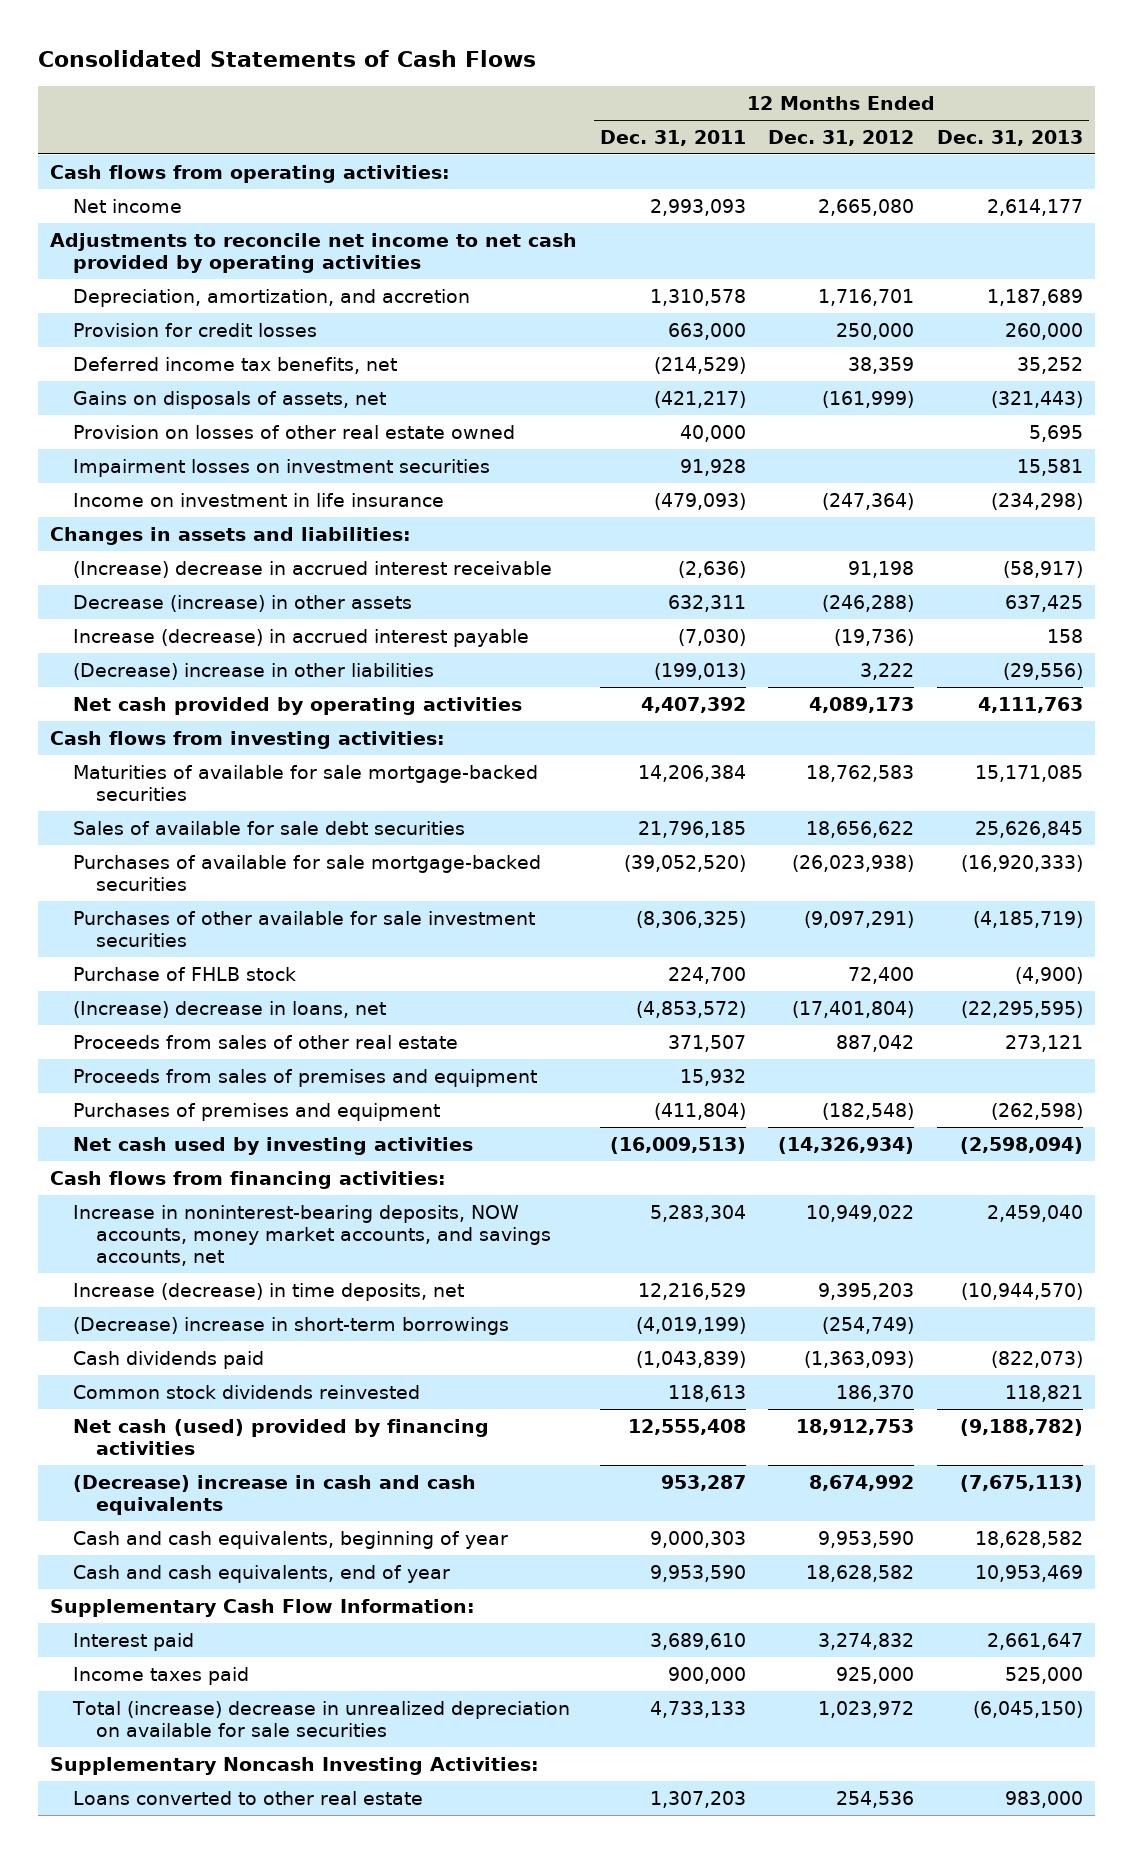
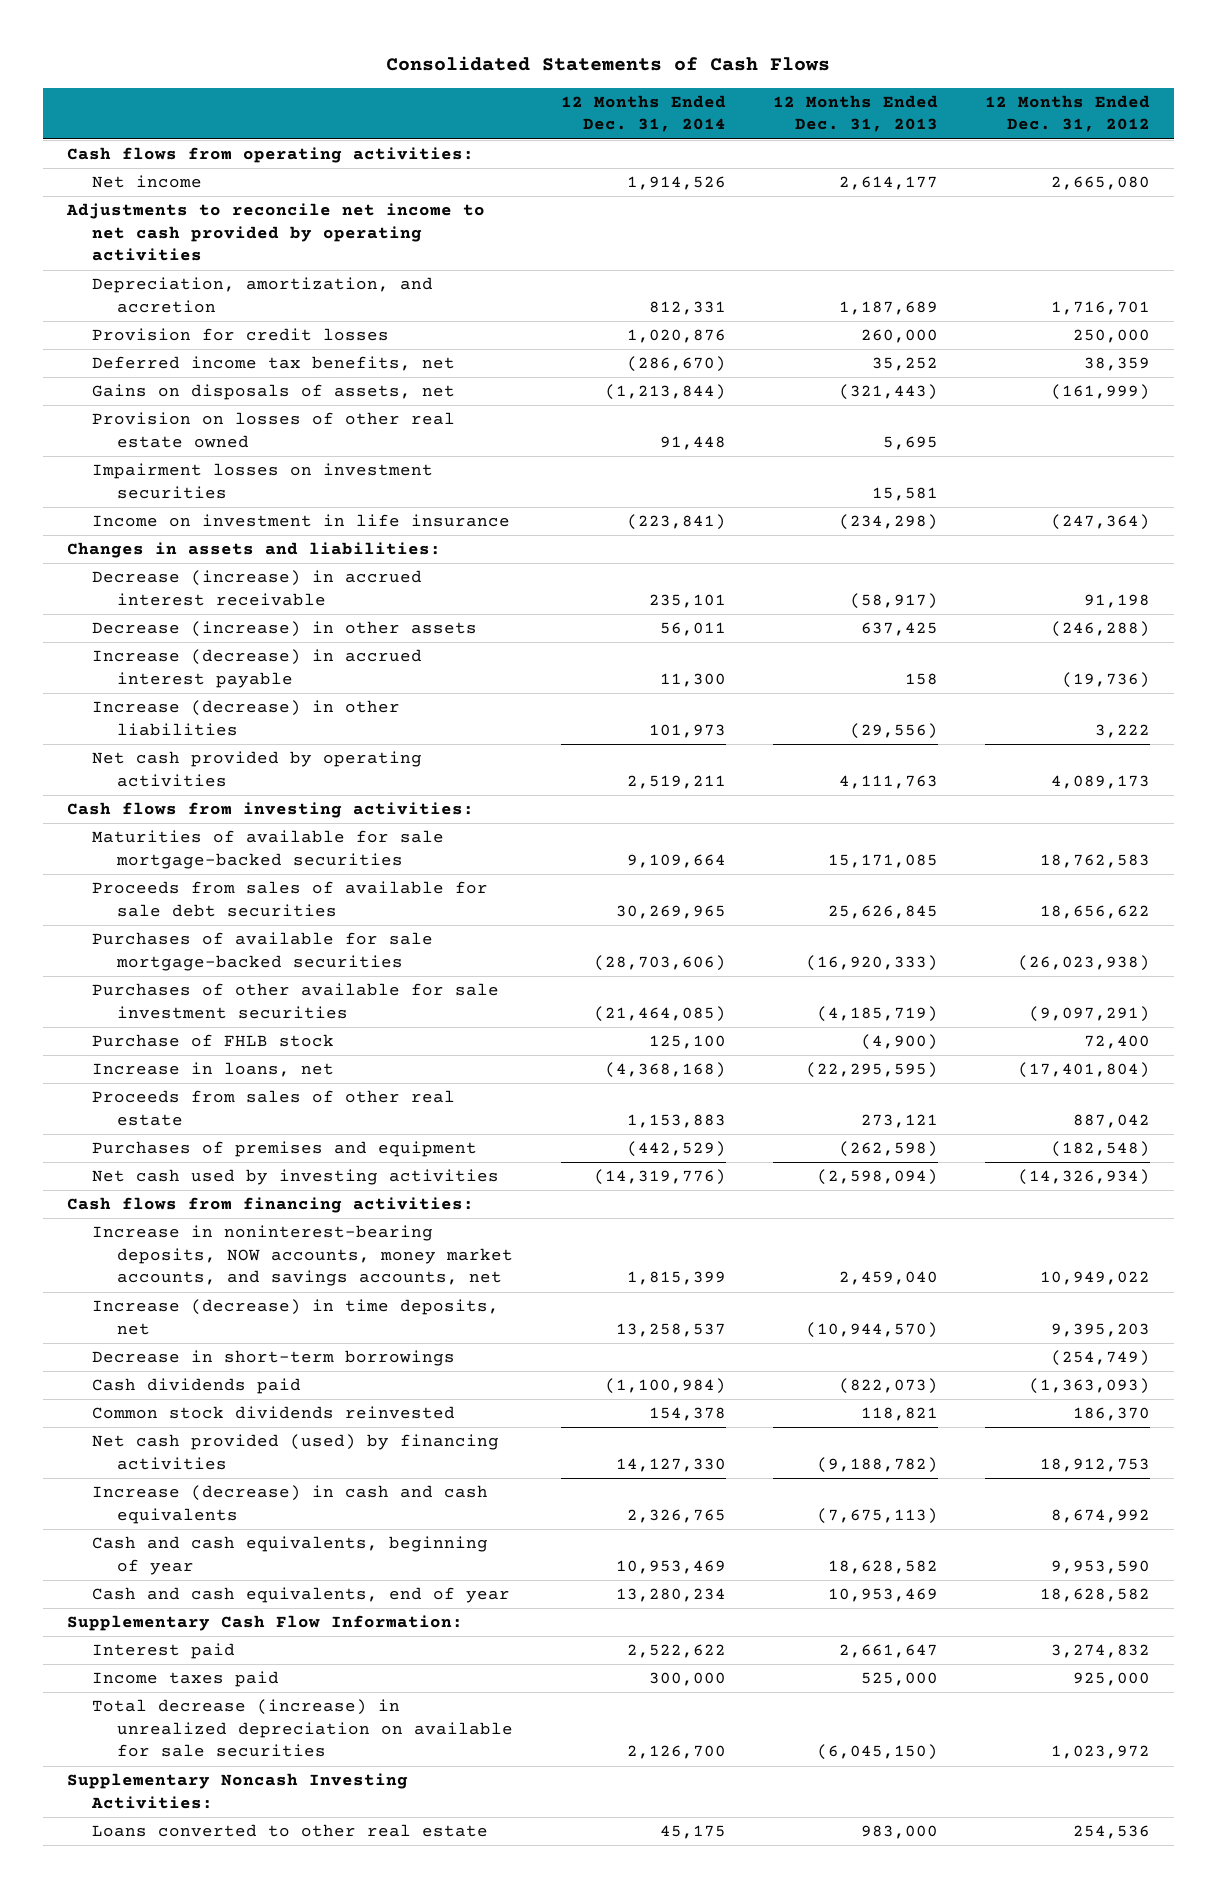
[599,129,746,146] Dec. 31, 2011 -> none
none -> [560,94,726,133] 12 Months Ended Dec. 31, 2014
[72,560,552,578] (Increase) decrease in accrued interest receivable -> [92,570,423,606] Decrease (increase) in accrued interest receivable
[72,662,434,680] (Decrease) increase in other liabilities -> [92,700,401,736] Increase (decrease) in other liabilities
[72,820,465,835] Sales of available for sale debt securities -> [92,881,489,917] Proceeds from sales of available for sale debt securities
[72,1000,386,1018] (Increase) decrease in loans, net -> [92,1062,335,1078] Increase in loans, net
[72,1068,537,1087] Proceeds from sales of premises and equipment -> none
[72,1316,509,1335] (Decrease) increase in short-term borrowings -> [92,1350,456,1367] Decrease in short-term borrowings
[72,1418,489,1455] Net cash (used) provided by financing activities -> [92,1434,500,1470] Net cash provided (used) by financing activities
[72,1474,476,1515] (Decrease) increase in cash and cash equivalents -> [92,1485,489,1524] Increase (decrease) in cash and cash equivalents
[71,1700,570,1737] Total (increase) decrease in unrealized depreciation on available for sale securities -> [92,1699,514,1758] Total decrease (increase) in unrealized depreciation on available for sale securities

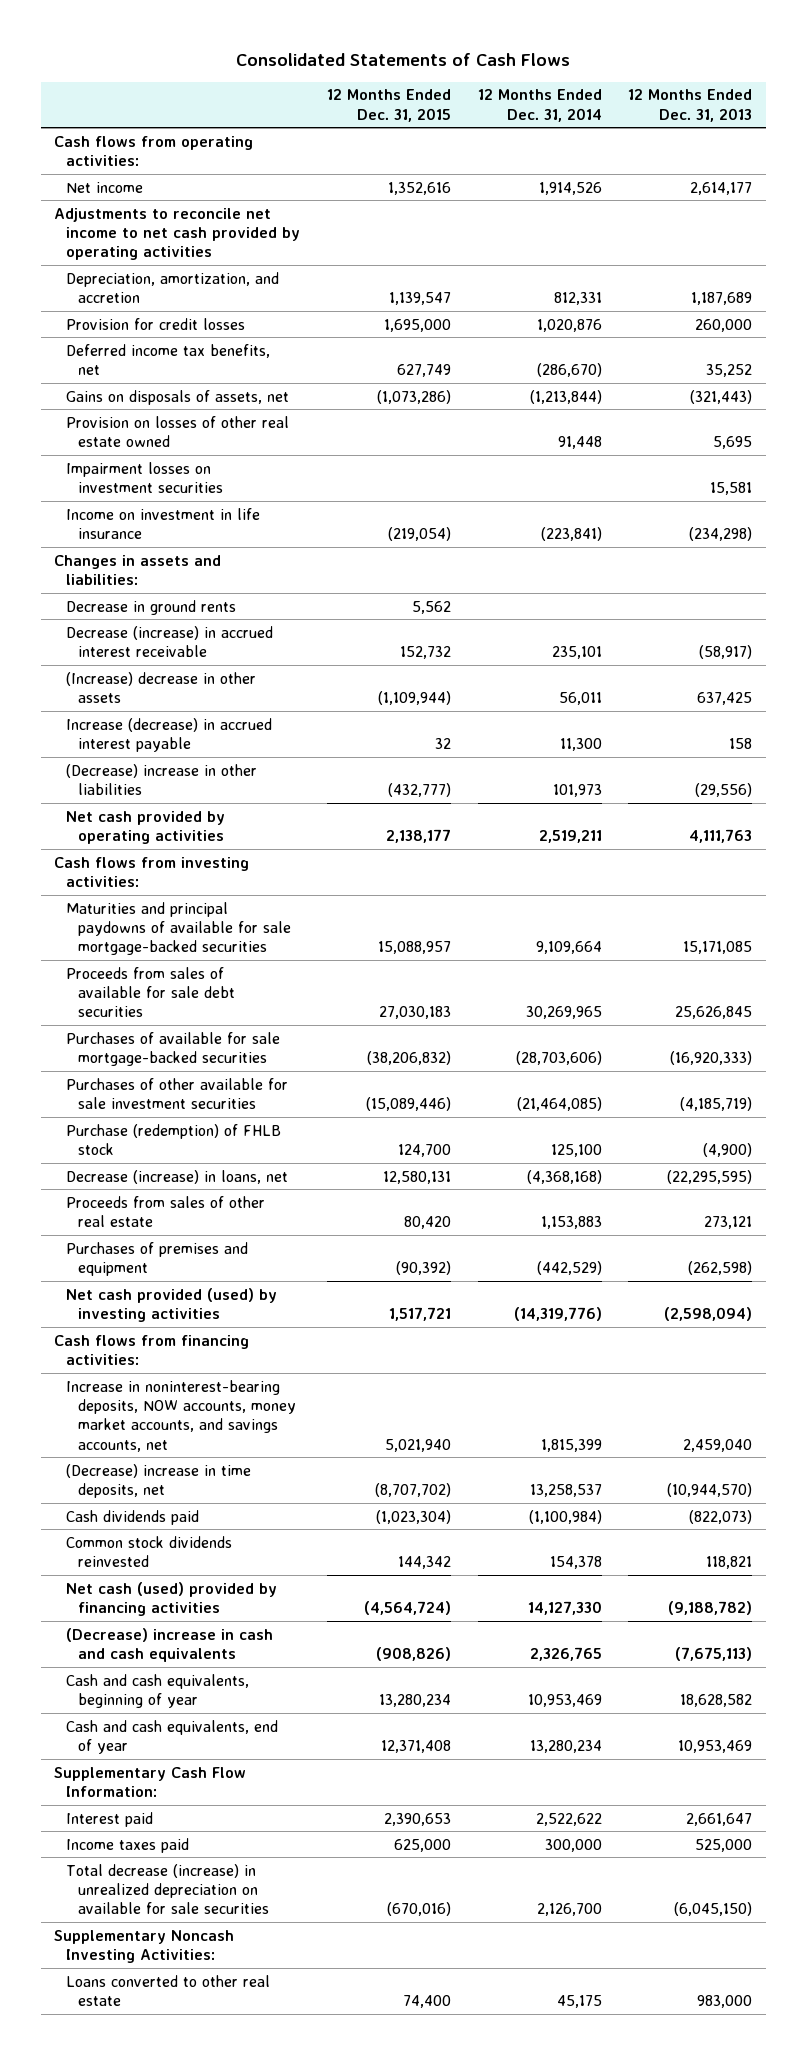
[985,94,1151,133] 12 Months Ended Dec. 31, 2012 -> none
none -> [326,89,451,122] 12 Months Ended Dec. 31, 2015
none -> [66,599,237,615] Decrease in ground rents
[92,621,478,638] Decrease (increase) in other assets -> [66,671,257,703] (Increase) decrease in other assets
[92,700,401,736] Increase (decrease) in other liabilities -> [66,763,258,795] (Decrease) increase in other liabilities
[92,830,445,869] Maturities of available for sale mortgage-backed securities -> [66,901,292,956] Maturities and principal paydowns of available for sale mortgage-backed securities
[92,1034,335,1048] Purchase of FHLB stock -> [66,1123,282,1155] Purchase (redemption) of FHLB stock
[92,1062,335,1078] Increase in loans, net -> [66,1169,289,1184] Decrease (increase) in loans, net
[92,1169,500,1186] Net cash used by investing activities -> [66,1287,278,1322] Net cash provided (used) by investing activities
[92,1350,456,1367] Decrease in short-term borrowings -> none
[92,1299,500,1335] Increase (decrease) in time deposits, net -> [66,1463,252,1498] (Decrease) increase in time deposits, net
[92,1434,500,1470] Net cash provided (used) by financing activities -> [66,1581,278,1616] Net cash (used) provided by financing activities
[92,1485,489,1524] Increase (decrease) in cash and cash equivalents -> [66,1627,274,1662] (Decrease) increase in cash and cash equivalents

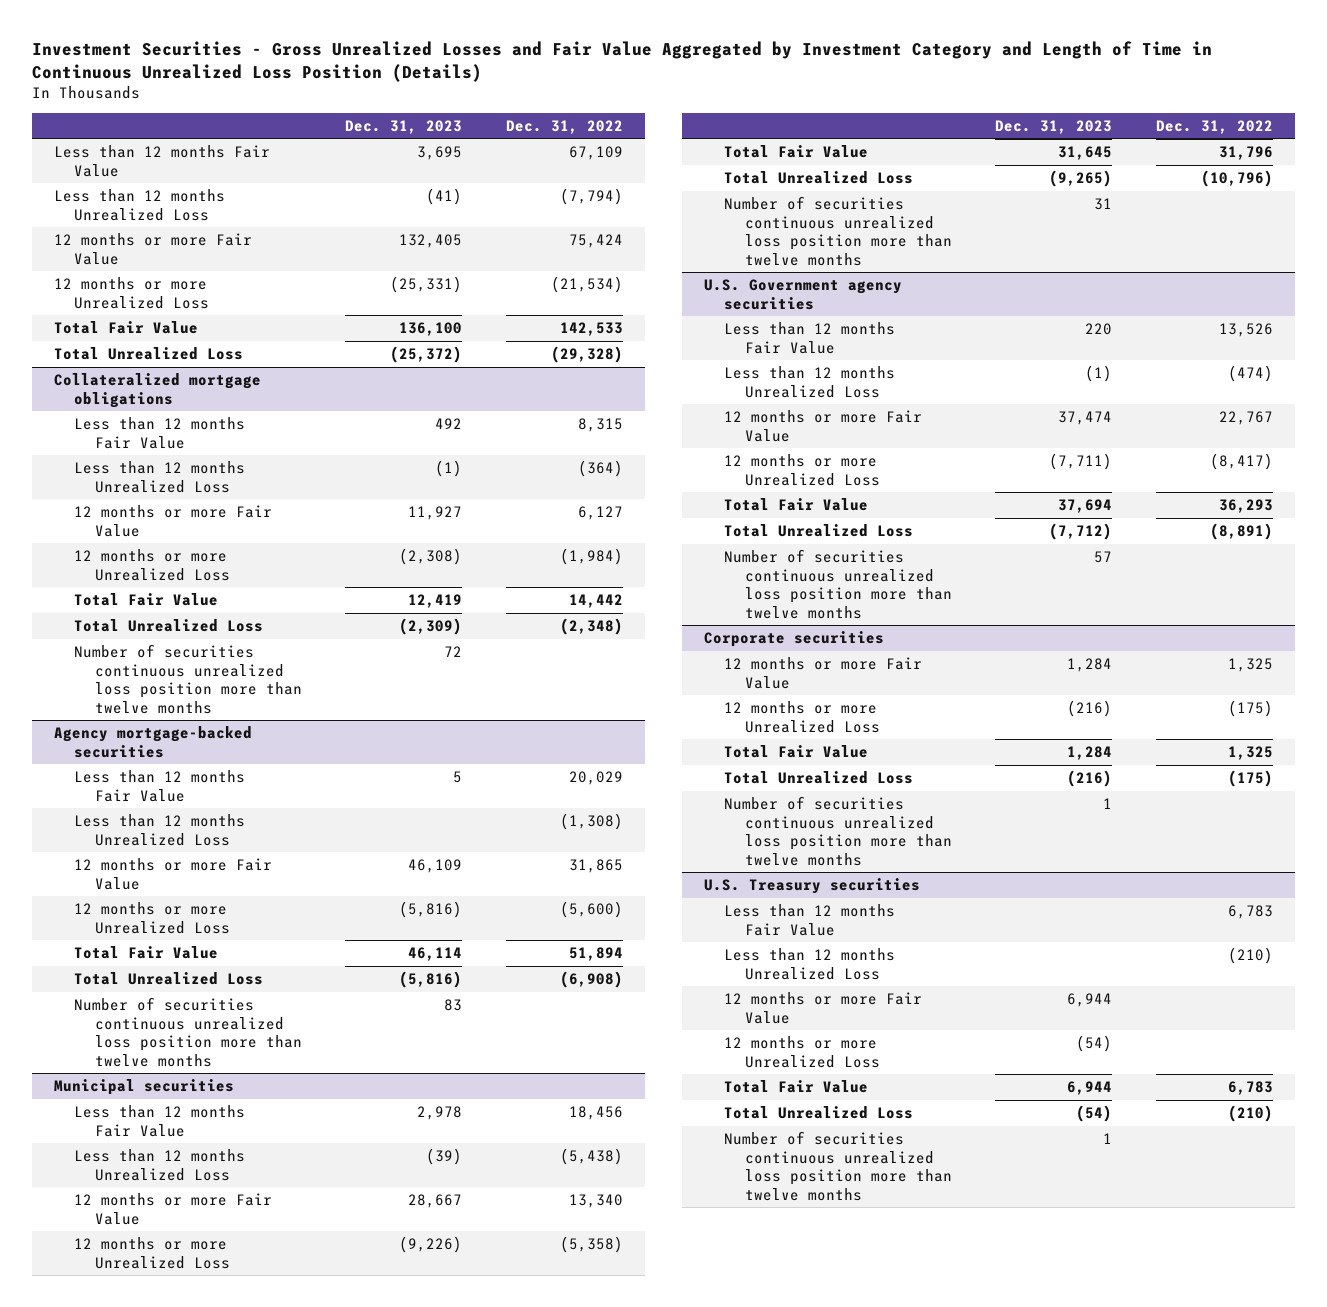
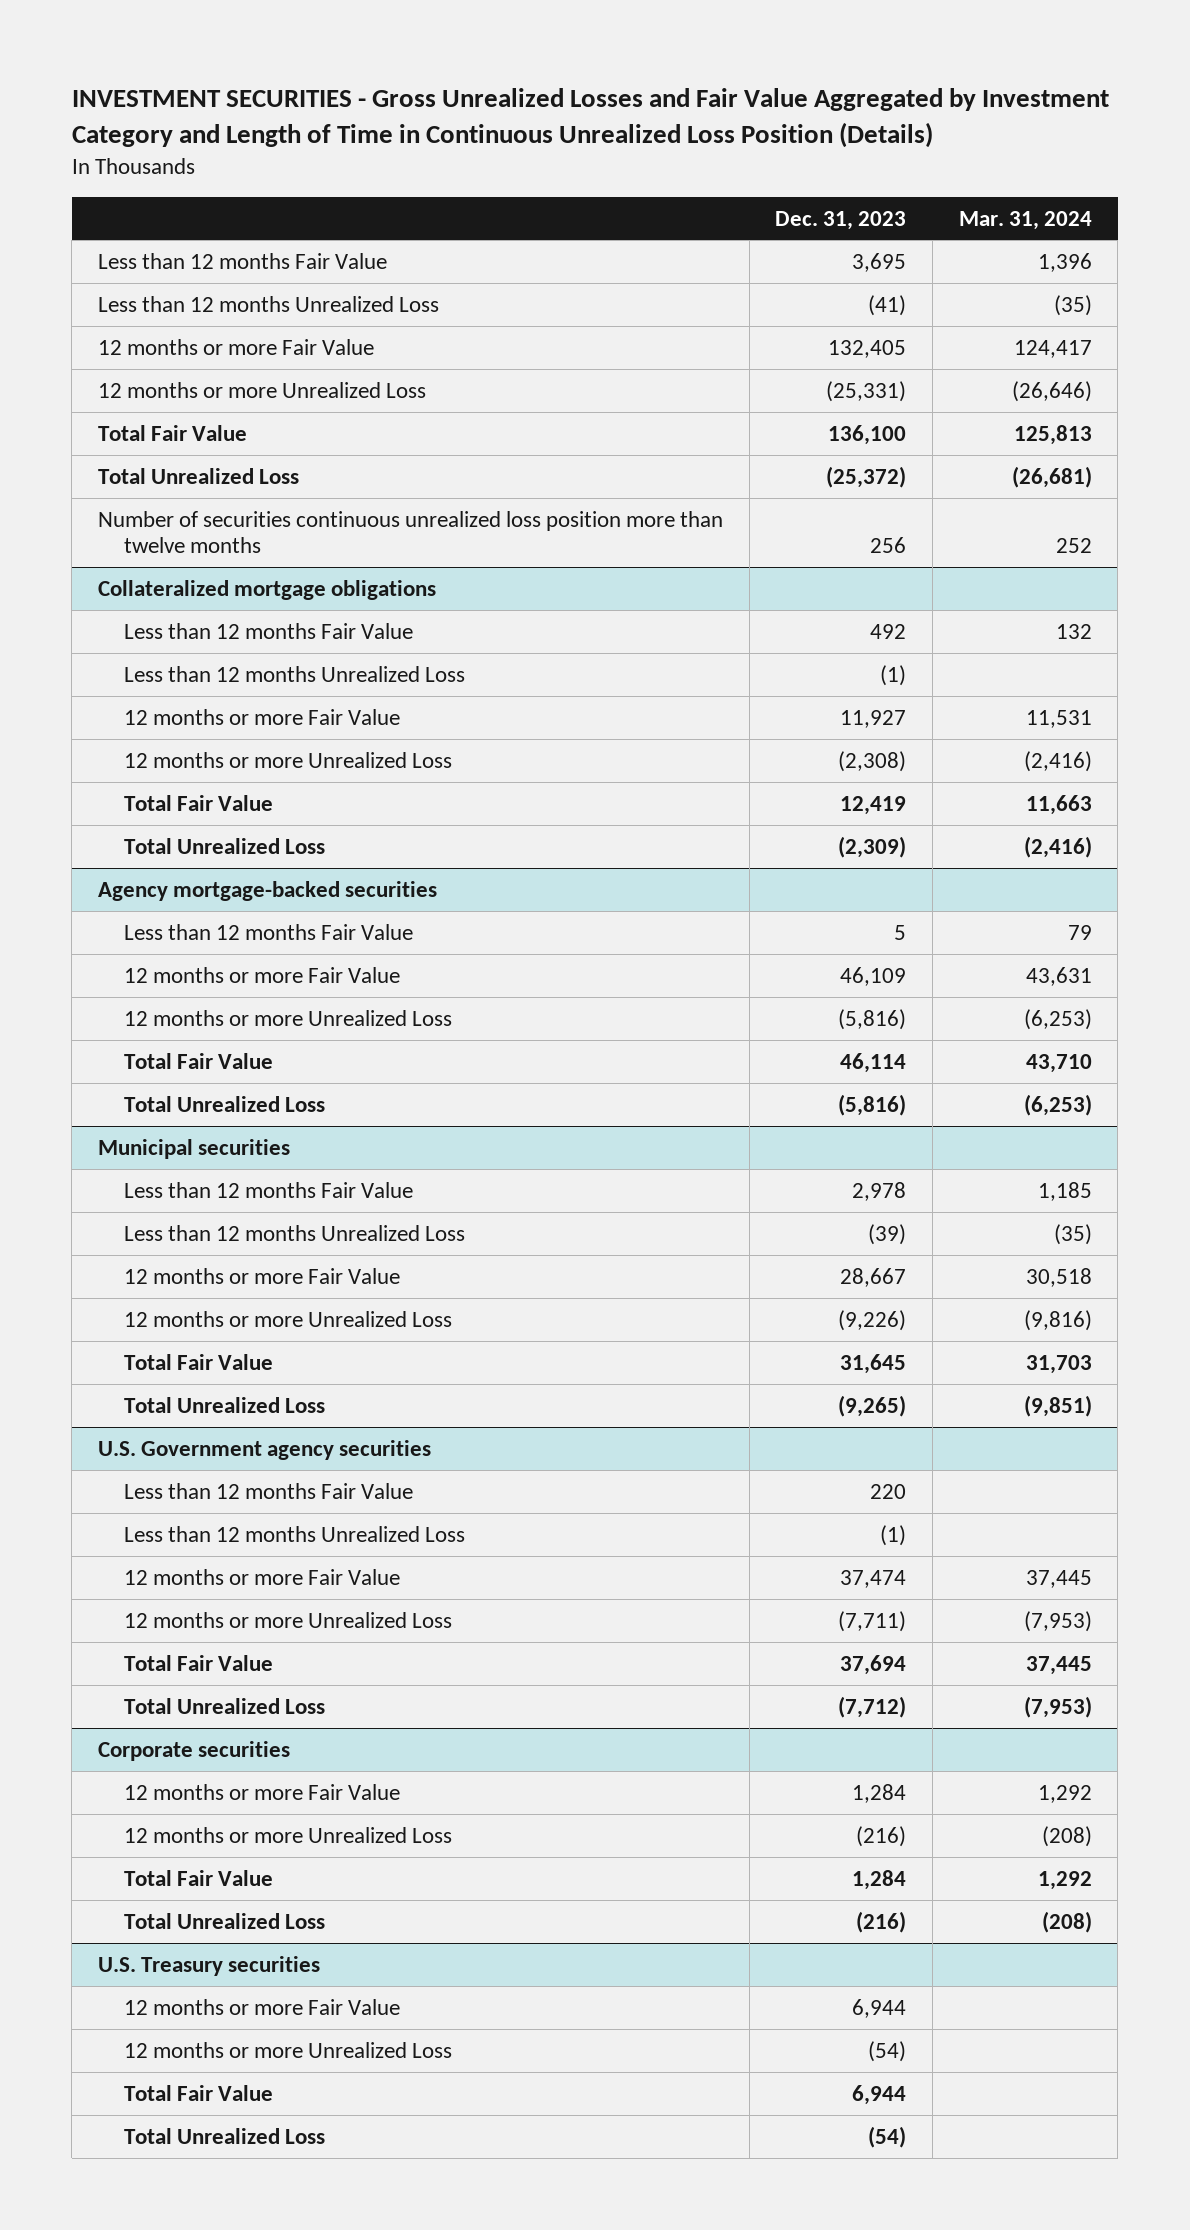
[31,40,1212,82] Investment Securities - Gross Unrealized Losses and Fair Value Aggregated by Investment Category and Length of Time in Continuous Unrealized Loss Position (Details) -> [71,88,1109,149] INVESTMENT SECURITIES - Gross Unrealized Losses and Fair Value Aggregated by Investment Category and Length of Time in Continuous Unrealized Loss Position (Details)
[505,119,623,134] Dec. 31, 2022 -> none
none -> [958,210,1092,230] Mar. 31, 2024
none -> [97,510,723,554] Number of securities continuous unrealized loss position more than twelve months
[74,644,302,714] Number of securities continuous unrealized loss position more than twelve months -> none
[74,814,246,846] Less than 12 months Unrealized Loss -> none
[74,997,302,1067] Number of securities continuous unrealized loss position more than twelve months -> none
[724,196,952,266] Number of securities continuous unrealized loss position more than twelve months -> none
[724,549,952,619] Number of securities continuous unrealized loss position more than twelve months -> none
[724,796,952,866] Number of securities continuous unrealized loss position more than twelve months -> none
[724,904,896,936] Less than 12 months Fair Value -> none
[724,948,896,980] Less than 12 months Unrealized Loss -> none
[724,1131,952,1201] Number of securities continuous unrealized loss position more than twelve months -> none

